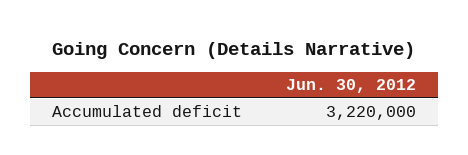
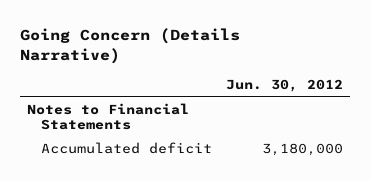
none -> [27,103,190,131] Notes to Financial Statements
[326,106,417,121] 3,220,000 -> [261,143,343,157] 3,180,000

